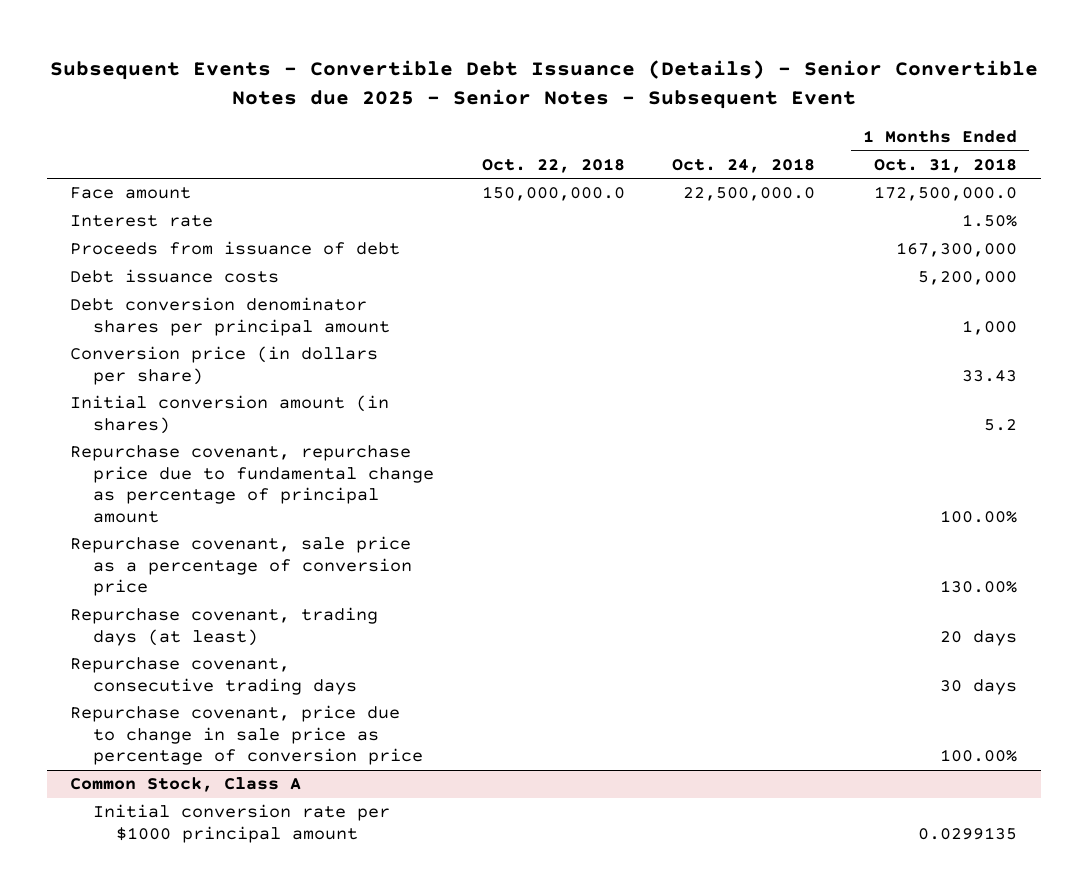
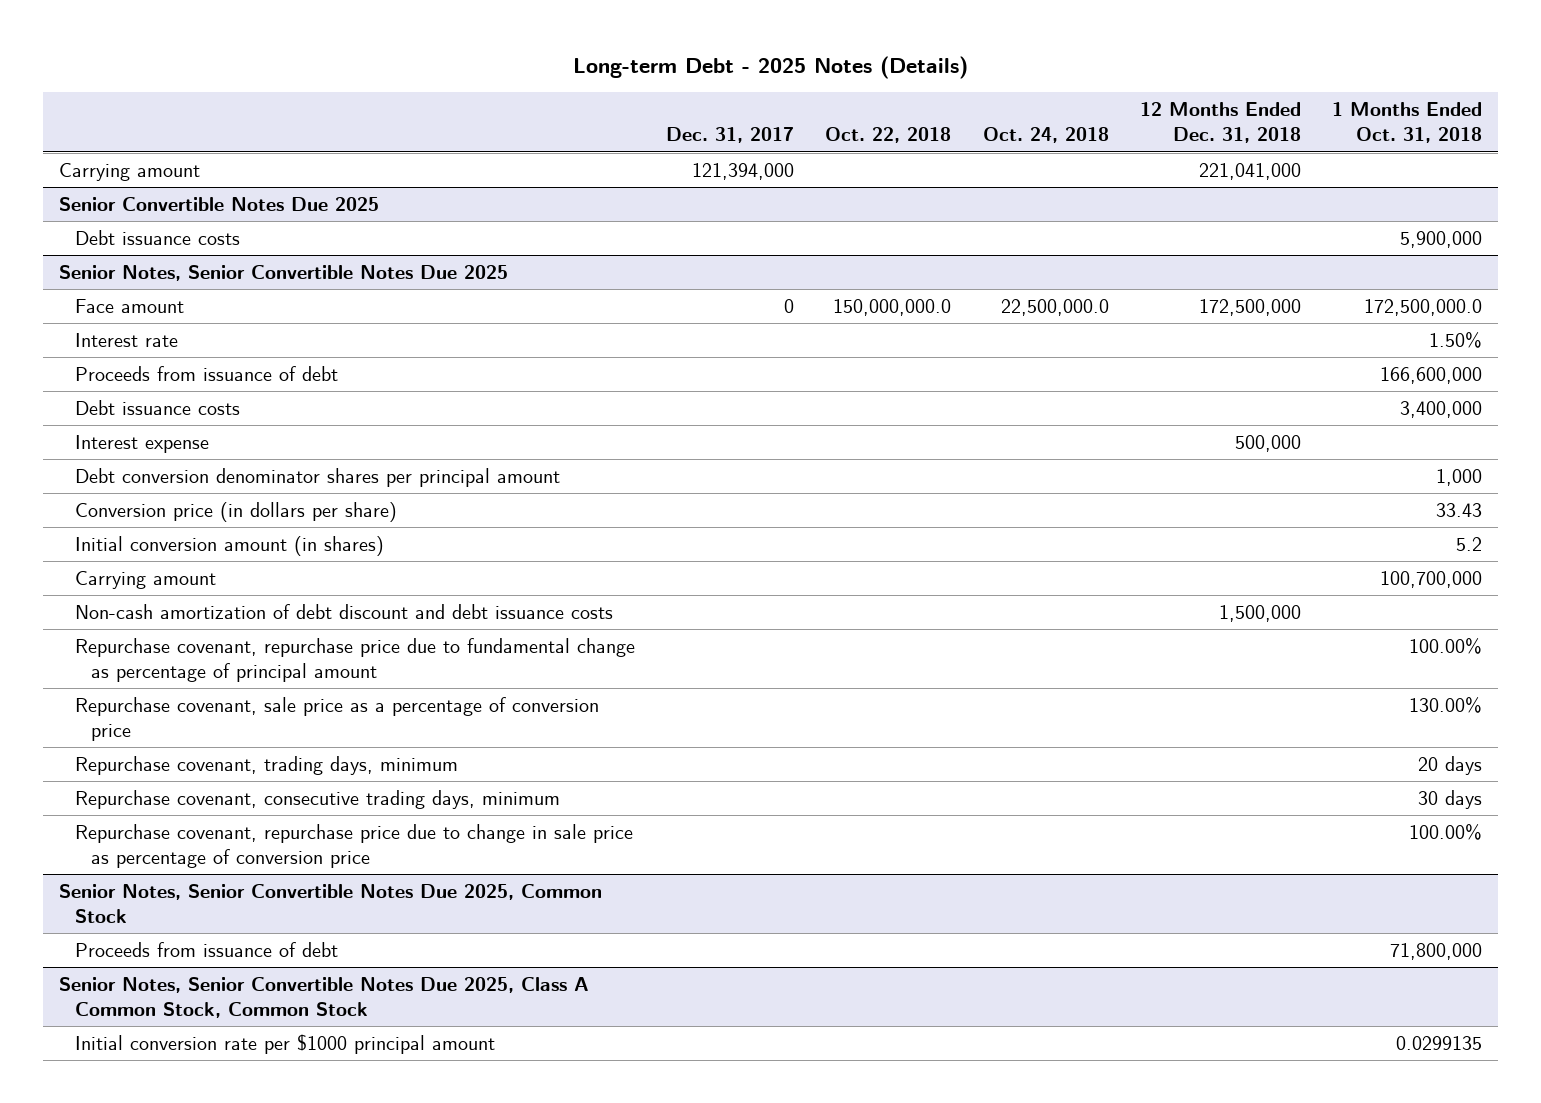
[49,60,1038,110] Subsequent Events - Convertible Debt Issuance (Details) - Senior Convertible Notes due 2025 - Senior Notes - Subsequent Event -> [572,55,968,79] Long-term Debt - 2025 Notes (Details)
none -> [665,127,794,144] Dec. 31, 2017
none -> [1140,102,1302,144] 12 Months Ended Dec. 31, 2018
none -> [58,162,200,181] Carrying amount
none -> [58,196,379,211] Senior Convertible Notes Due 2025
none -> [74,229,240,245] Debt issuance costs
none -> [58,264,508,281] Senior Notes, Senior Convertible Notes Due 2025
[895,242,1017,258] 167,300,000 -> [1380,366,1483,384] 166,600,000
[917,271,1017,286] 5,200,000 -> [1400,400,1483,418] 3,400,000
none -> [74,434,209,453] Interest expense
none -> [74,570,216,589] Carrying amount
none -> [74,603,613,619] Non-cash amortization of debt discount and debt issuance costs
[70,777,302,793] Common Stock, Class A -> none
[70,607,379,646] Repurchase covenant, trading days (at least) -> [74,755,458,775] Repurchase covenant, trading days, minimum
[70,657,358,695] Repurchase covenant, consecutive trading days -> [74,789,560,809] Repurchase covenant, consecutive trading days, minimum
[70,705,424,766] Repurchase covenant, price due to change in sale price as percentage of conversion price -> [74,823,633,869] Repurchase covenant, repurchase price due to change in sale price as percentage of conversion price
none -> [58,883,602,924] Senior Notes, Senior Convertible Notes Due 2025, Common Stock
none -> [74,941,338,957] Proceeds from issuance of debt
none -> [58,976,589,1019] Senior Notes, Senior Convertible Notes Due 2025, Class A Common Stock, Common Stock

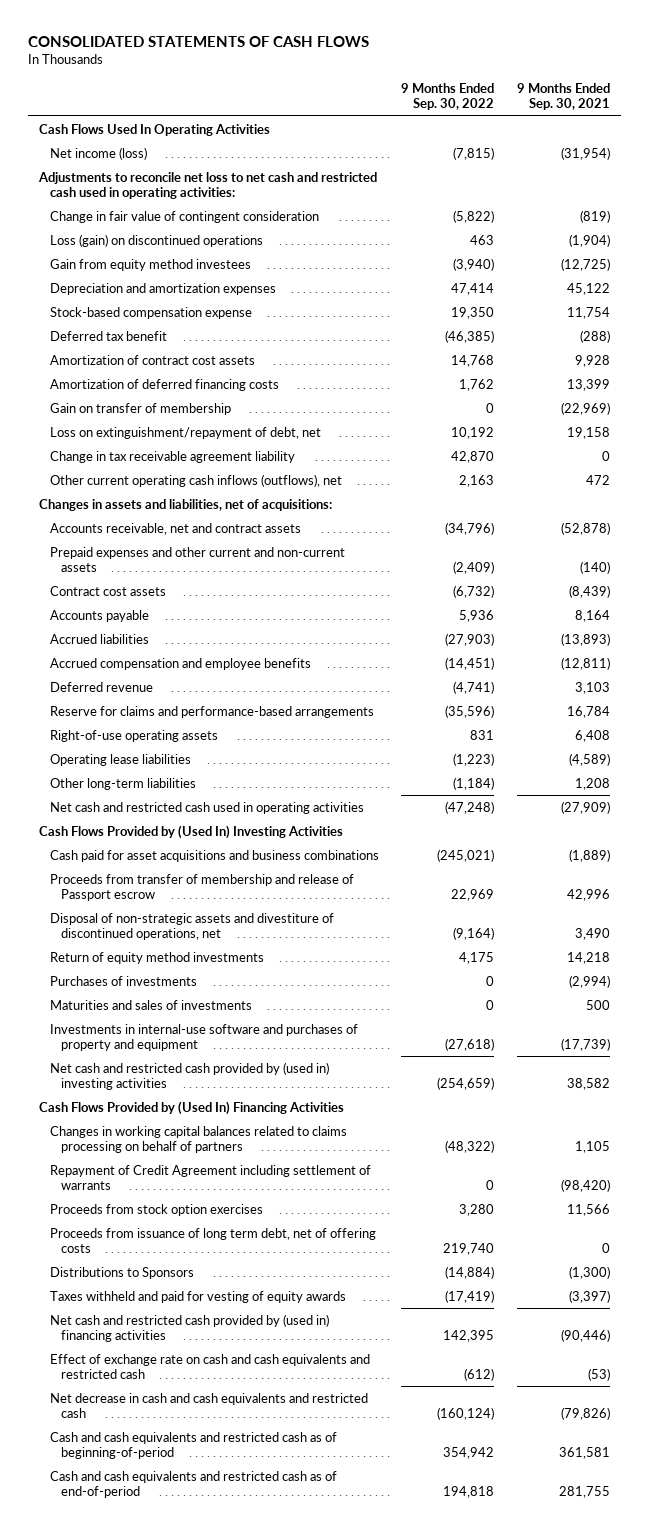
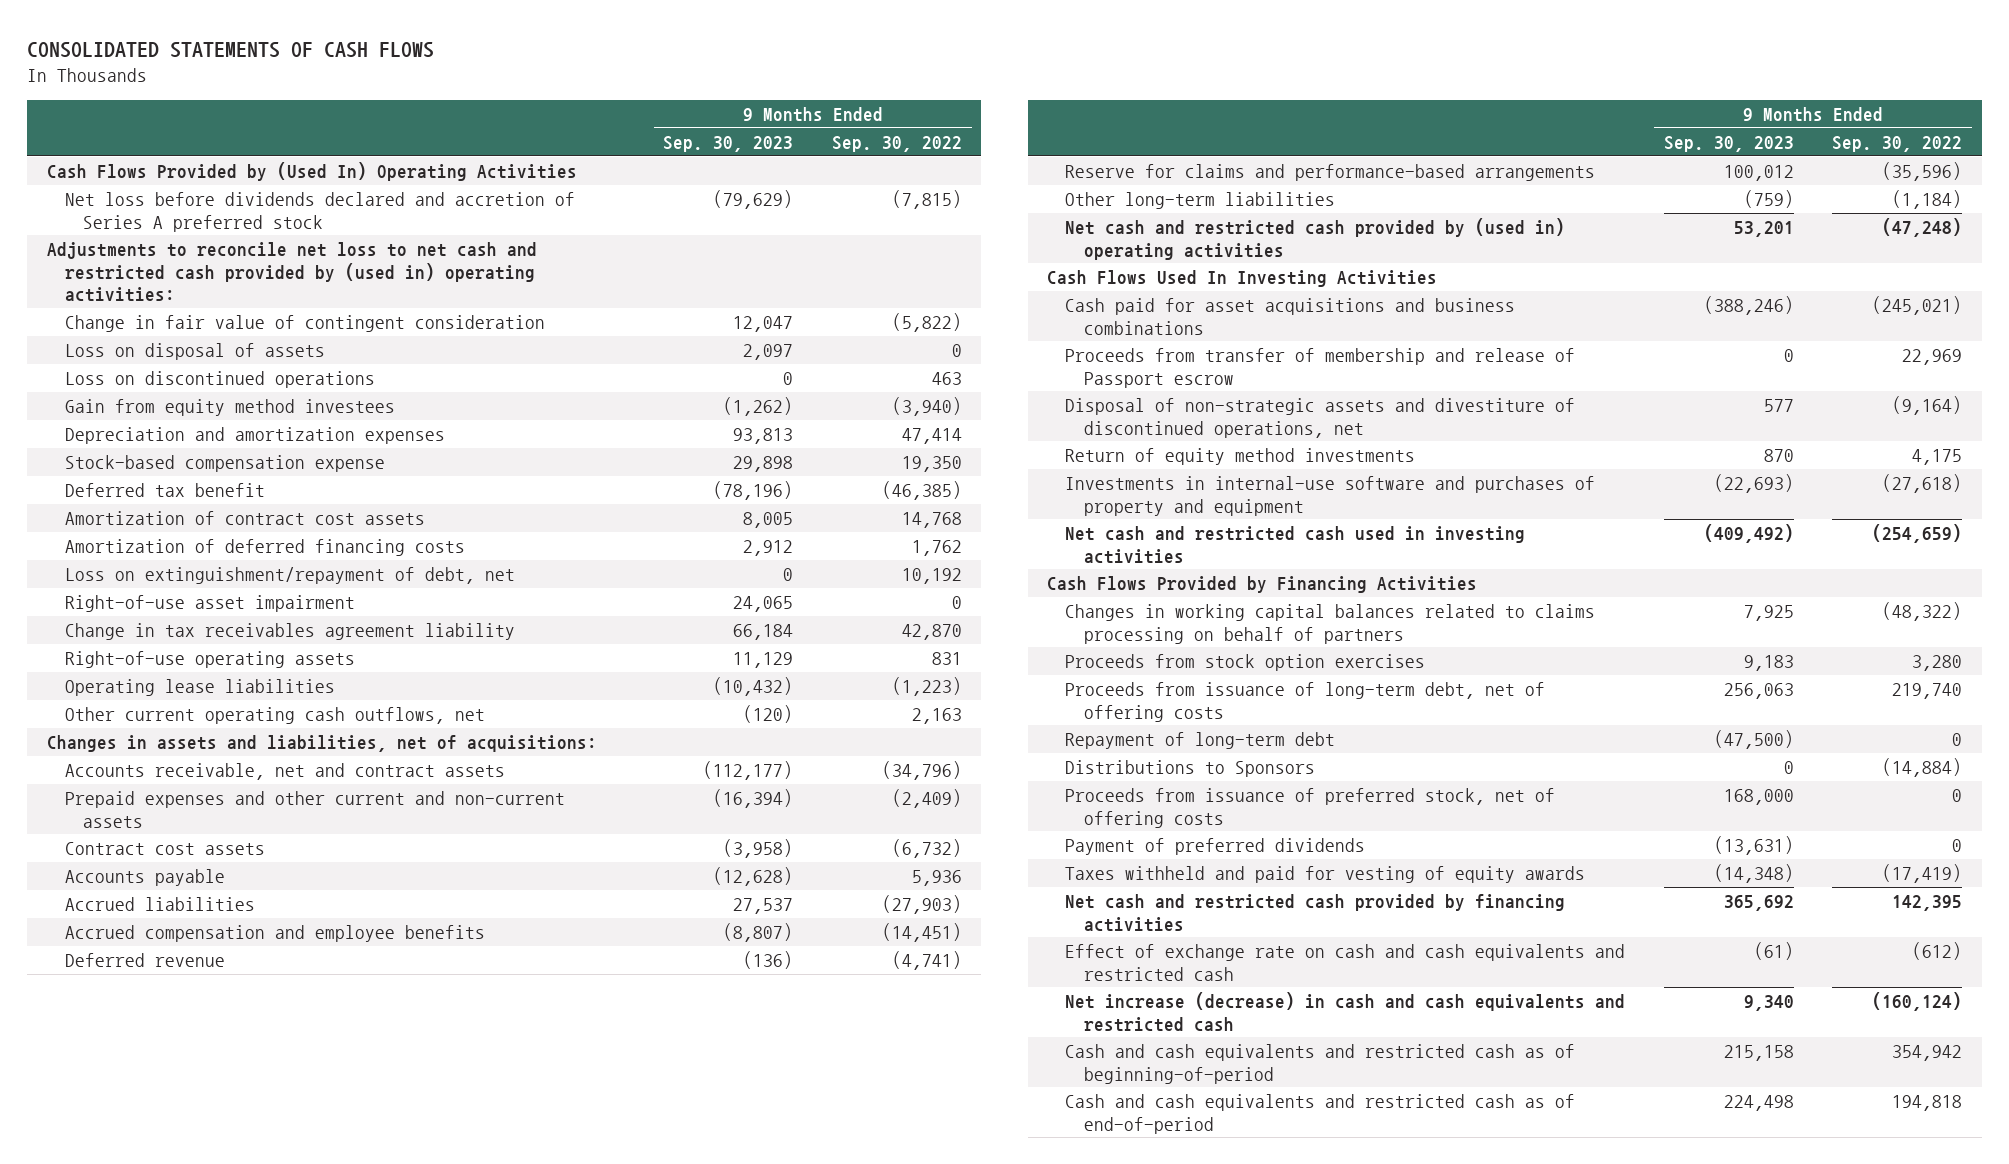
[516,82,610,111] 9 Months Ended Sep. 30, 2021 -> none
none -> [663,135,794,152] Sep. 30, 2023
[38,123,270,136] Cash Flows Used In Operating Activities -> [46,161,577,181] Cash Flows Provided by (Used In) Operating Activities
[49,146,147,160] Net income (loss) -> [64,191,575,232] Net loss before dividends declared and accretion of Series A preferred stock
[37,171,377,199] Adjustments to reconcile net loss to net cash and restricted cash used in operating activities: -> [46,241,537,303] Adjustments to reconcile net loss to net cash and restricted cash provided by (used in) operating activities:
[49,233,263,247] Loss (gain) on discontinued operations -> [64,342,325,360] Loss on disposal of assets
[470,234,495,245] 463 -> [951,343,962,357] 0
none -> [64,370,375,388] Loss on discontinued operations
[49,402,231,415] Gain on transfer of membership -> none
none -> [64,594,355,612] Right-of-use asset impairment
[49,450,295,463] Change in tax receivable agreement liability -> [64,622,515,640] Change in tax receivables agreement liability
[49,729,218,742] Right-of-use operating assets -> [64,650,355,668] Right-of-use operating assets
[49,753,191,766] Operating lease liabilities -> [64,678,335,696] Operating lease liabilities
[49,473,342,487] Other current operating cash inflows (outflows), net -> [64,706,485,724] Other current operating cash outflows, net
[49,801,364,814] Net cash and restricted cash used in operating activities -> [1065,217,1566,260] Net cash and restricted cash provided by (used in) operating activities
[38,824,343,839] Cash Flows Provided by (Used In) Investing Activities -> [1046,269,1437,287] Cash Flows Used In Investing Activities
[49,975,197,986] Purchases of investments -> none
[49,999,252,1010] Maturities and sales of investments -> none
[49,1061,329,1090] Net cash and restricted cash provided by (used in) investing activities -> [1065,525,1526,564] Net cash and restricted cash used in investing activities
[38,1100,344,1115] Cash Flows Provided by (Used In) Financing Activities -> [1046,575,1477,593] Cash Flows Provided by Financing Activities
[49,1164,371,1190] Repayment of Credit Agreement including settlement of warrants -> none
[49,1227,376,1253] Proceeds from issuance of long term debt, net of offering costs -> [1065,681,1546,722] Proceeds from issuance of long-term debt, net of offering costs
none -> [1065,731,1336,749] Repayment of long-term debt
none -> [1065,787,1556,828] Proceeds from issuance of preferred stock, net of offering costs
none -> [1065,837,1366,855] Payment of preferred dividends
[49,1313,329,1342] Net cash and restricted cash provided by (used in) financing activities -> [1065,893,1566,932] Net cash and restricted cash provided by financing activities
[49,1392,368,1418] Net decrease in cash and cash equivalents and restricted cash -> [1065,991,1626,1032] Net increase (decrease) in cash and cash equivalents and restricted cash

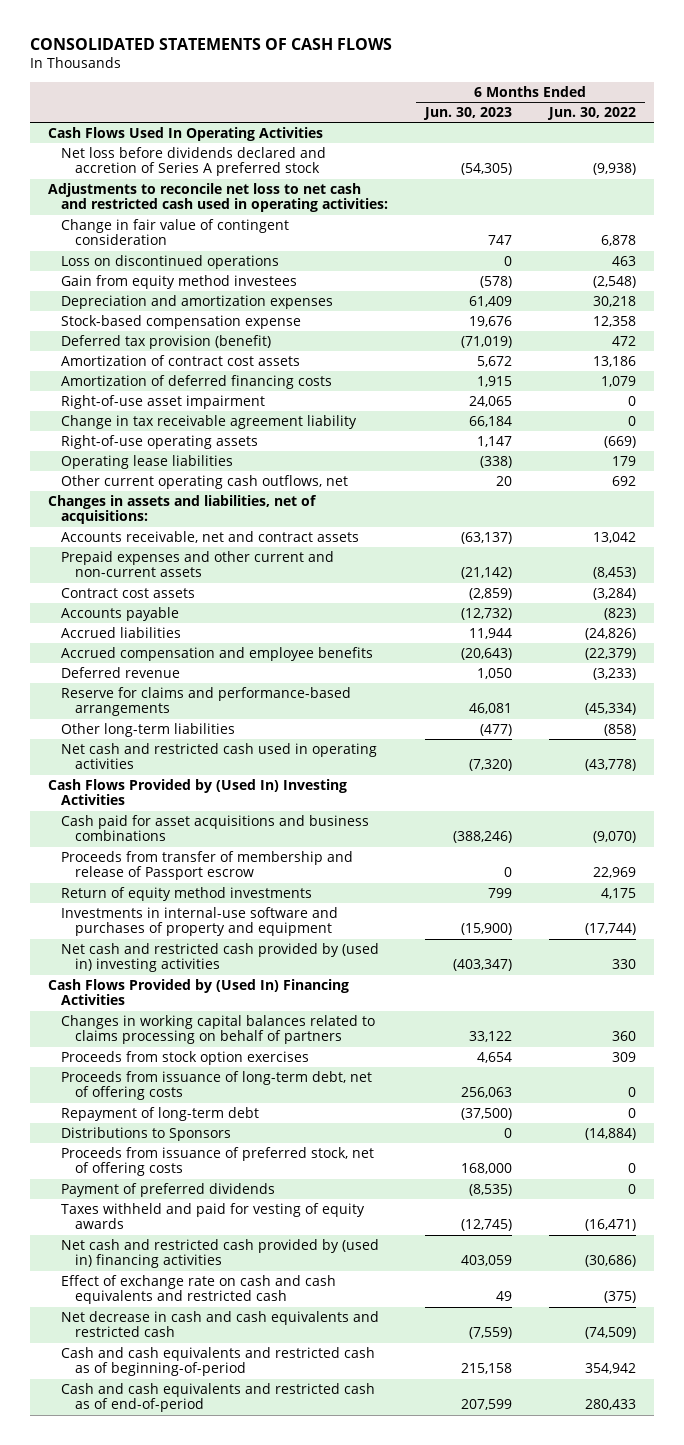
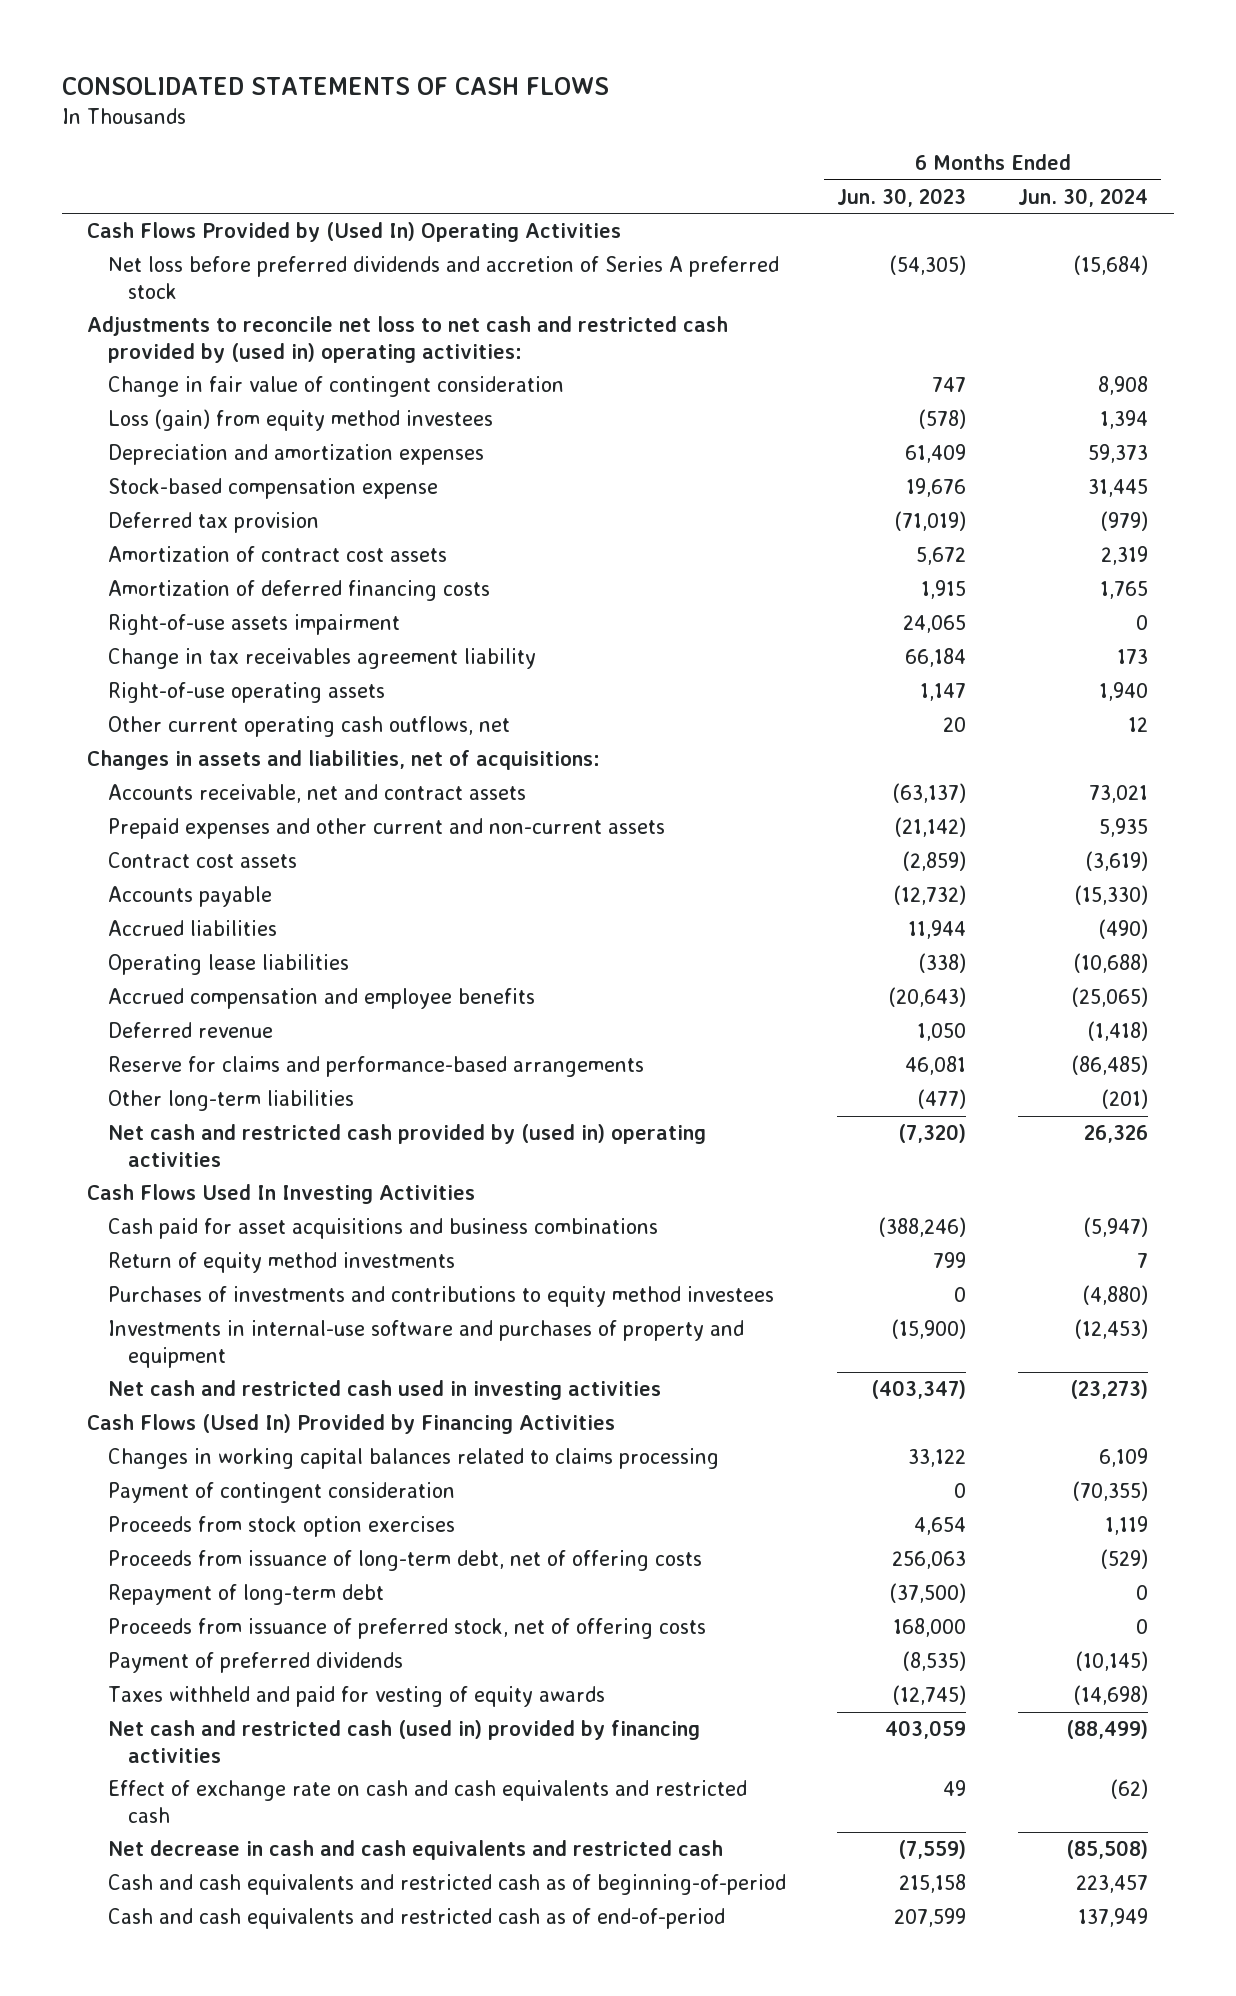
[546,106,636,120] Jun. 30, 2022 -> none
none -> [1018,187,1149,207] Jun. 30, 2024
[48,126,324,141] Cash Flows Used In Operating Activities -> [87,222,622,243] Cash Flows Provided by (Used In) Operating Activities
[61,146,327,177] Net loss before dividends declared and accretion of Series A preferred stock -> [107,256,779,300] Net loss before preferred dividends and accretion of Series A preferred stock
[48,182,389,213] Adjustments to reconcile net loss to net cash and restricted cash used in operating activities: -> [87,316,729,364] Adjustments to reconcile net loss to net cash and restricted cash provided by (used in) operating activities:
[61,254,280,269] Loss on discontinued operations -> none
[61,274,298,289] Gain from equity method investees -> [107,409,493,432] Loss (gain) from equity method investees
[61,334,272,349] Deferred tax provision (benefit) -> [107,512,319,534] Deferred tax provision
[61,394,266,409] Right-of-use asset impairment -> [107,614,400,636] Right-of-use assets impairment
[61,414,358,429] Change in tax receivable agreement liability -> [107,648,536,670] Change in tax receivables agreement liability
[61,454,234,469] Operating lease liabilities -> [107,954,349,976] Operating lease liabilities
[61,742,378,770] Net cash and restricted cash used in operating activities -> [107,1124,706,1168] Net cash and restricted cash provided by (used in) operating activities
[48,778,348,806] Cash Flows Provided by (Used In) Investing Activities -> [87,1184,476,1205] Cash Flows Used In Investing Activities
[61,850,354,881] Proceeds from transfer of membership and release of Passport escrow -> none
none -> [107,1286,774,1308] Purchases of investments and contributions to equity method investees
[61,942,380,973] Net cash and restricted cash provided by (used in) investing activities -> [107,1380,661,1401] Net cash and restricted cash used in investing activities
[48,978,350,1006] Cash Flows Provided by (Used In) Financing Activities -> [87,1414,616,1435] Cash Flows (Used In) Provided by Financing Activities
[61,1014,376,1045] Changes in working capital balances related to claims processing on behalf of partners -> [107,1448,719,1470] Changes in working capital balances related to claims processing
none -> [107,1482,455,1504] Payment of contingent consideration
[61,1126,232,1141] Distributions to Sponsors -> none
[61,1238,380,1269] Net cash and restricted cash provided by (used in) financing activities -> [107,1720,700,1764] Net cash and restricted cash (used in) provided by financing activities

